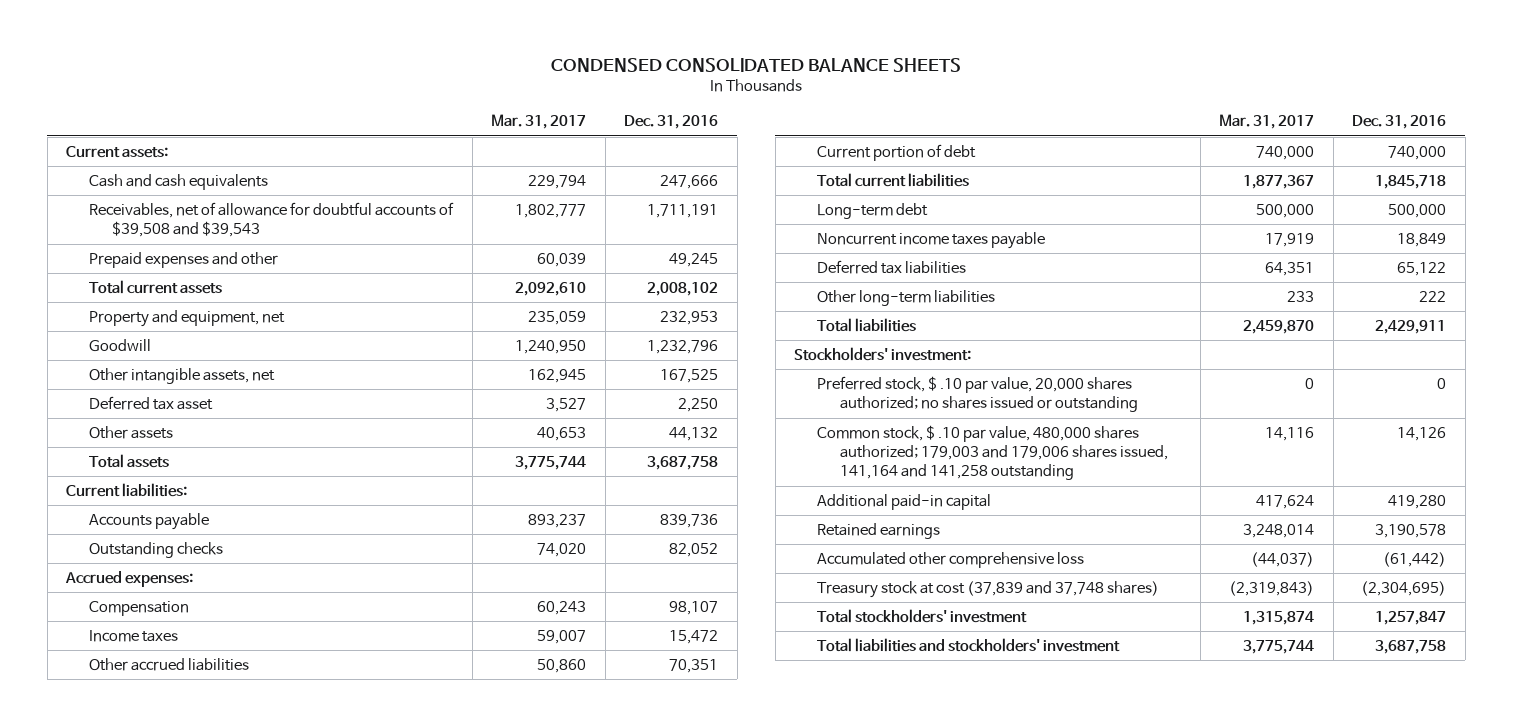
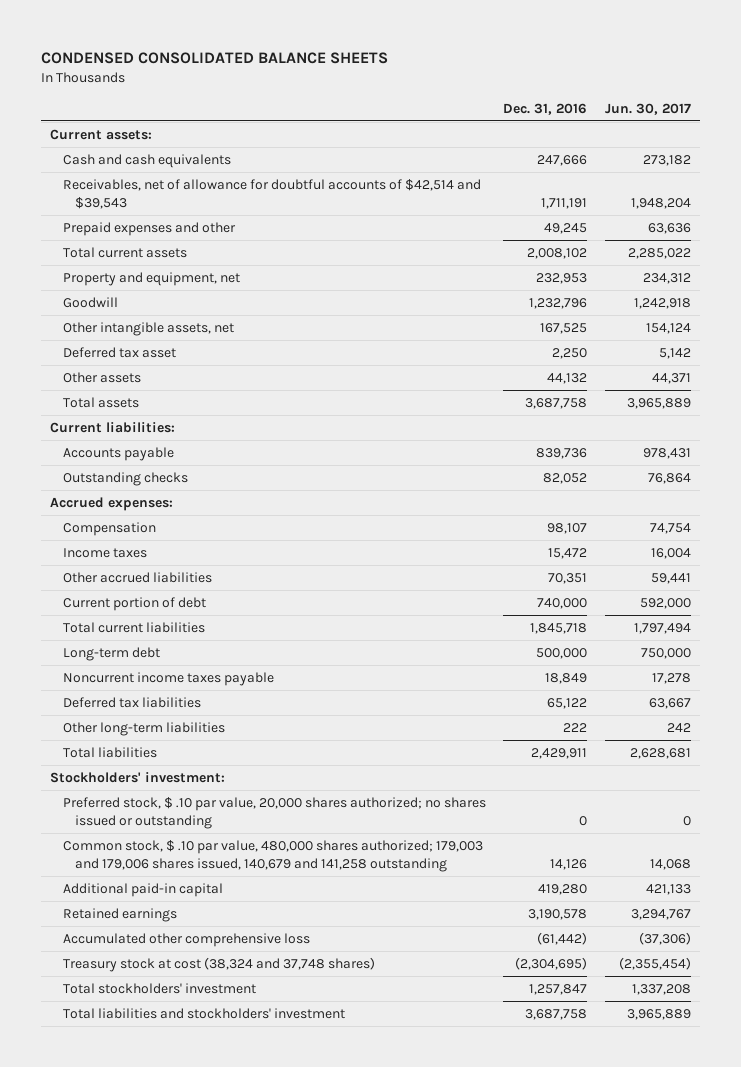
[491,114,587,130] Mar. 31, 2017 -> none
none -> [604,102,691,115] Jun. 30, 2017
[89,202,455,238] Receivables, net of allowance for doubtful accounts of $39,508 and $39,543 -> [62,178,481,209] Receivables, net of allowance for doubtful accounts of $42,514 and $39,543
[817,425,1169,481] Common stock, $ .10 par value, 480,000 shares authorized; 179,003 and 179,006 shares issued, 141,164 and 141,258 outstanding -> [62,839,483,872] Common stock, $ .10 par value, 480,000 shares authorized; 179,003 and 179,006 shares issued, 140,679 and 141,258 outstanding
[817,581,1160,599] Treasury stock at cost (37,839 and 37,748 shares) -> [62,956,375,972] Treasury stock at cost (38,324 and 37,748 shares)

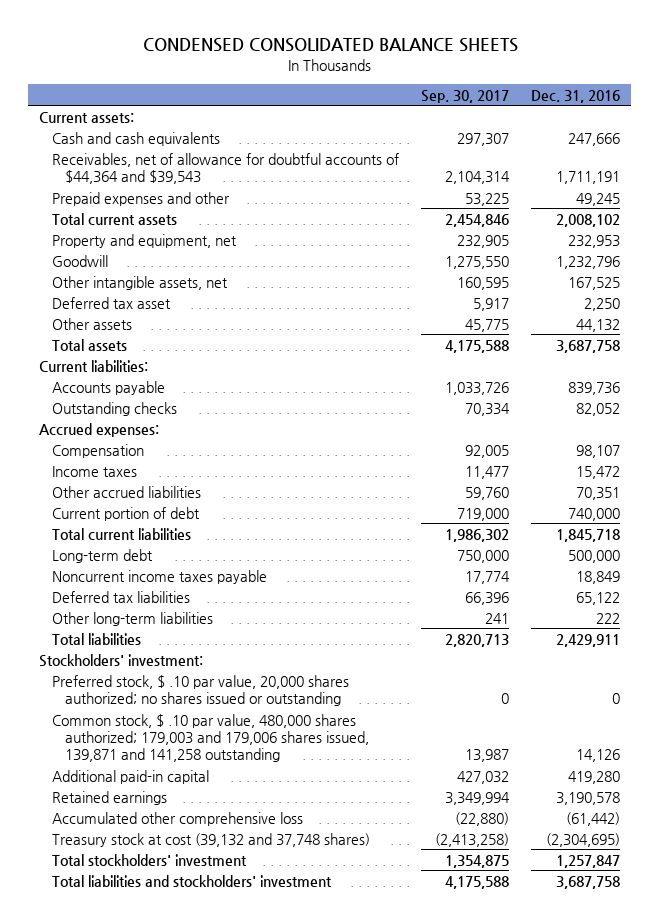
[604,102,691,115] Jun. 30, 2017 -> none
none -> [421,89,510,103] Sep. 30, 2017
[62,178,481,209] Receivables, net of allowance for doubtful accounts of $42,514 and $39,543 -> [51,152,399,184] Receivables, net of allowance for doubtful accounts of $44,364 and $39,543
[62,839,483,872] Common stock, $ .10 par value, 480,000 shares authorized; 179,003 and 179,006 shares issued, 140,679 and 141,258 outstanding -> [51,713,369,763] Common stock, $ .10 par value, 480,000 shares authorized; 179,003 and 179,006 shares issued, 139,871 and 141,258 outstanding
[62,956,375,972] Treasury stock at cost (38,324 and 37,748 shares) -> [51,832,370,847] Treasury stock at cost (39,132 and 37,748 shares)

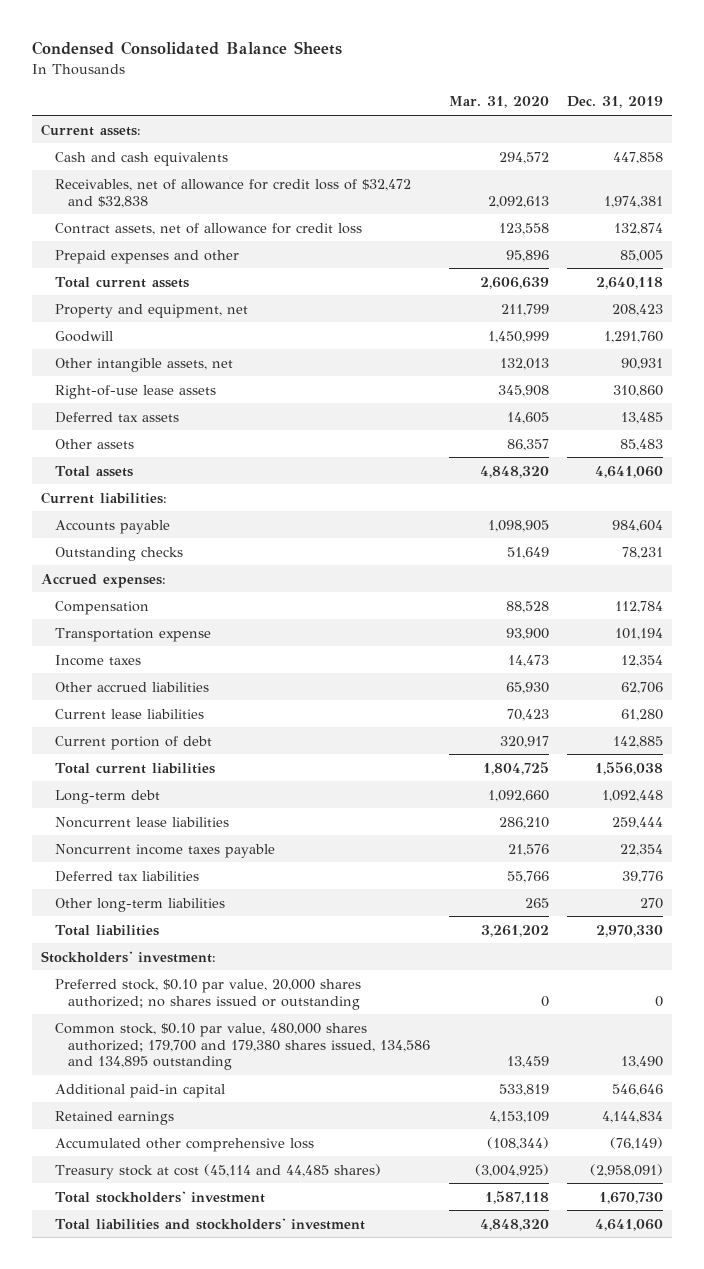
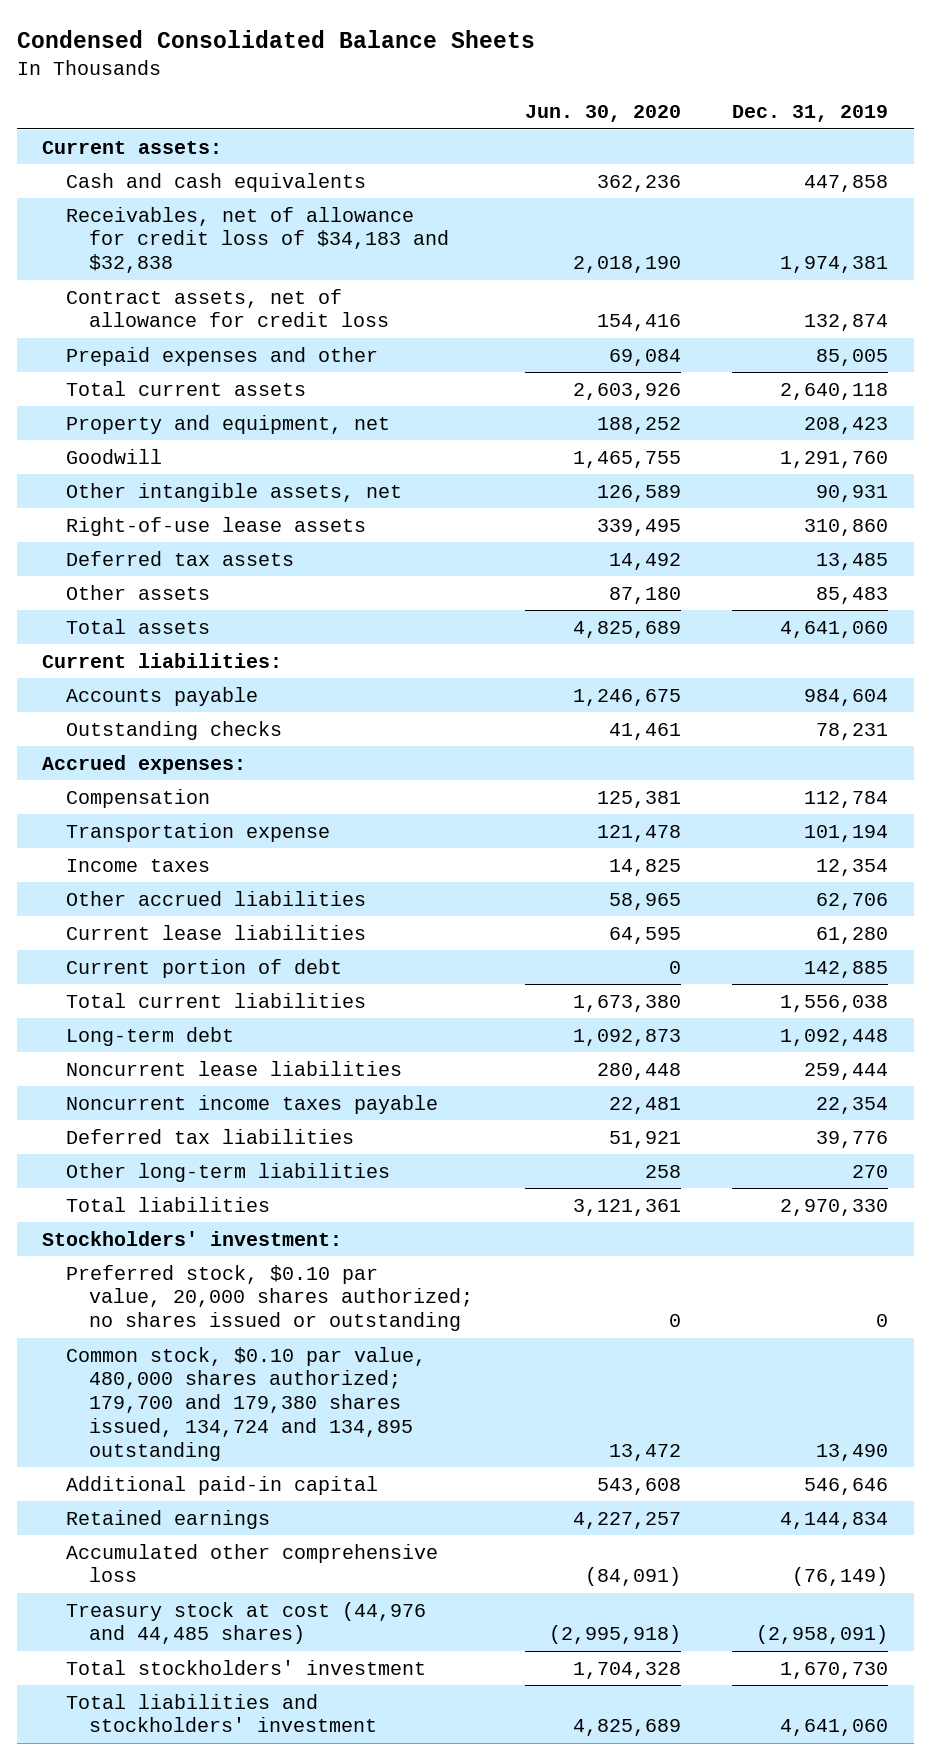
[448,96,549,109] Mar. 31, 2020 -> none
none -> [524,105,681,123] Jun. 30, 2020
[54,178,411,208] Receivables, net of allowance for credit loss of $32,472 and $32,838 -> [65,206,450,274] Receivables, net of allowance for credit loss of $34,183 and $32,838
[54,1022,431,1071] Common stock, $0.10 par value, 480,000 shares authorized; 179,700 and 179,380 shares issued, 134,586 and 134,895 outstanding -> [65,1346,426,1462] Common stock, $0.10 par value, 480,000 shares authorized; 179,700 and 179,380 shares issued, 134,724 and 134,895 outstanding
[54,1163,381,1179] Treasury stock at cost (45,114 and 44,485 shares) -> [65,1601,426,1645] Treasury stock at cost (44,976 and 44,485 shares)

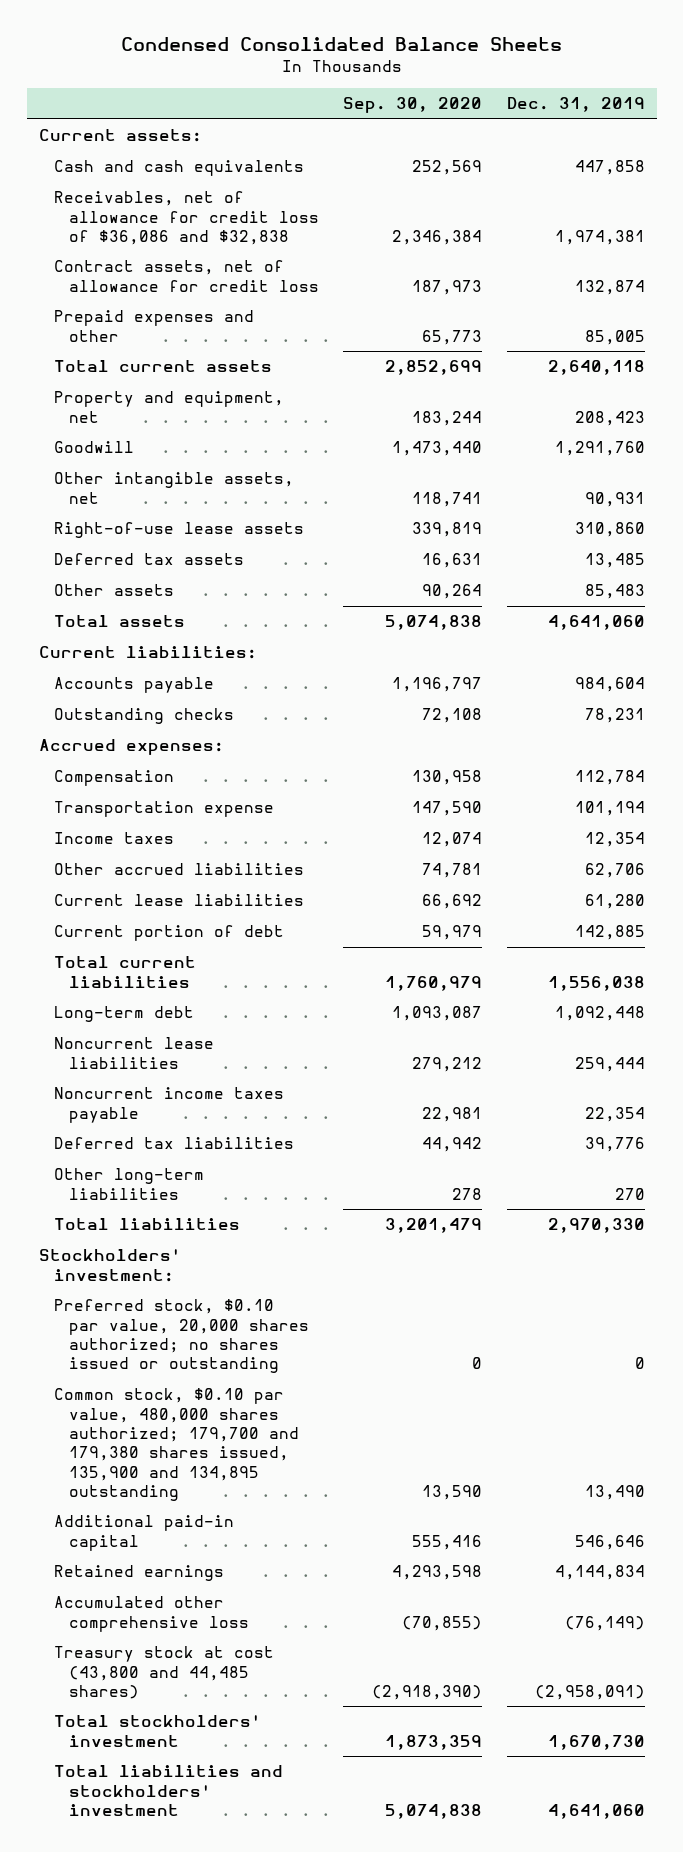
[524,105,681,123] Jun. 30, 2020 -> none
none -> [343,97,483,114] Sep. 30, 2020
[65,206,450,274] Receivables, net of allowance for credit loss of $34,183 and $32,838 -> [53,191,320,246] Receivables, net of allowance for credit loss of $36,086 and $32,838
[65,1346,426,1462] Common stock, $0.10 par value, 480,000 shares authorized; 179,700 and 179,380 shares issued, 134,724 and 134,895 outstanding -> [53,1388,300,1502] Common stock, $0.10 par value, 480,000 shares authorized; 179,700 and 179,380 shares issued, 135,900 and 134,895 outstanding
[65,1601,426,1645] Treasury stock at cost (44,976 and 44,485 shares) -> [53,1646,274,1700] Treasury stock at cost (43,800 and 44,485 shares)

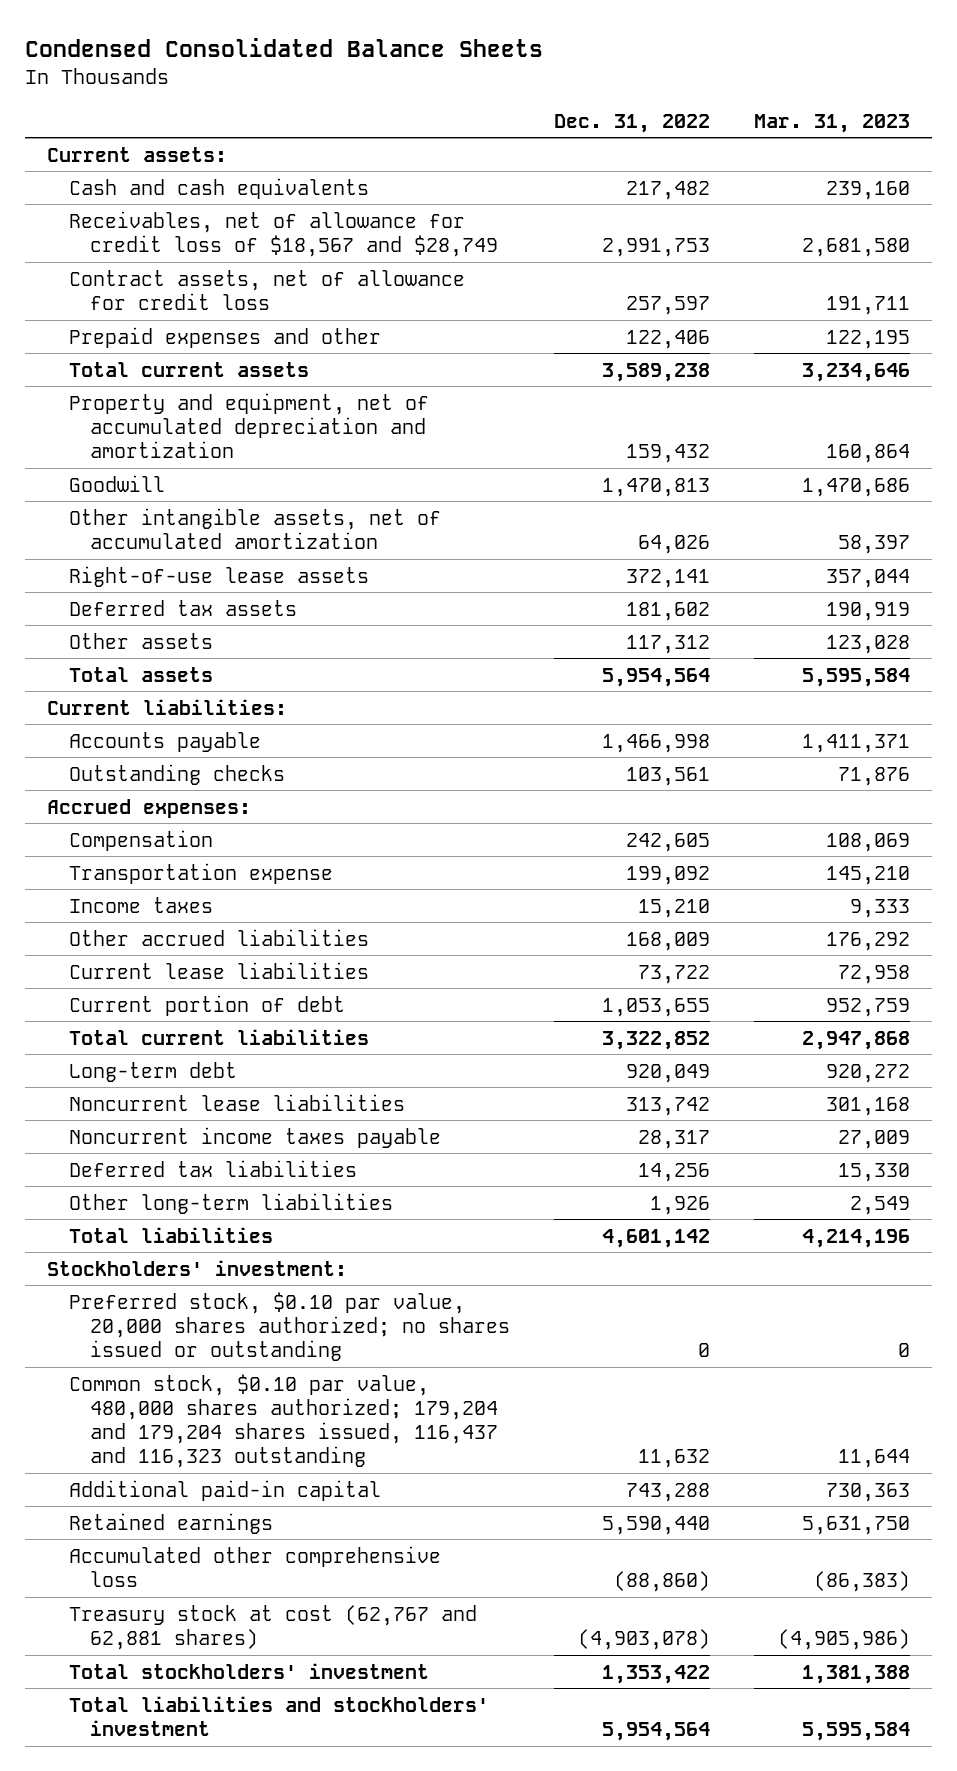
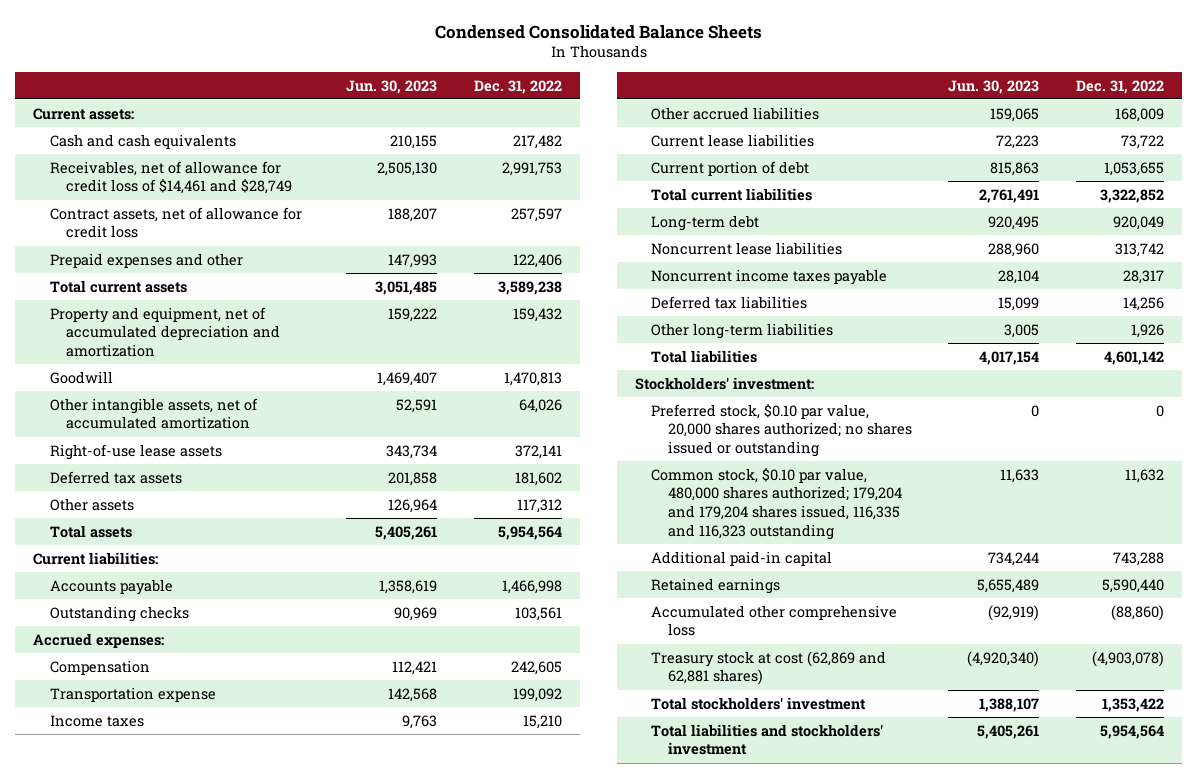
[753,113,910,133] Mar. 31, 2023 -> none
none -> [346,79,438,94] Jun. 30, 2023
[68,210,498,257] Receivables, net of allowance for credit loss of $18,567 and $28,749 -> [49,160,292,195] Receivables, net of allowance for credit loss of $14,461 and $28,749
[68,1373,498,1469] Common stock, $0.10 par value, 480,000 shares authorized; 179,204 and 179,204 shares issued, 116,437 and 116,323 outstanding -> [651,467,902,541] Common stock, $0.10 par value, 480,000 shares authorized; 179,204 and 179,204 shares issued, 116,335 and 116,323 outstanding
[68,1604,477,1650] Treasury stock at cost (62,767 and 62,881 shares) -> [651,650,887,686] Treasury stock at cost (62,869 and 62,881 shares)

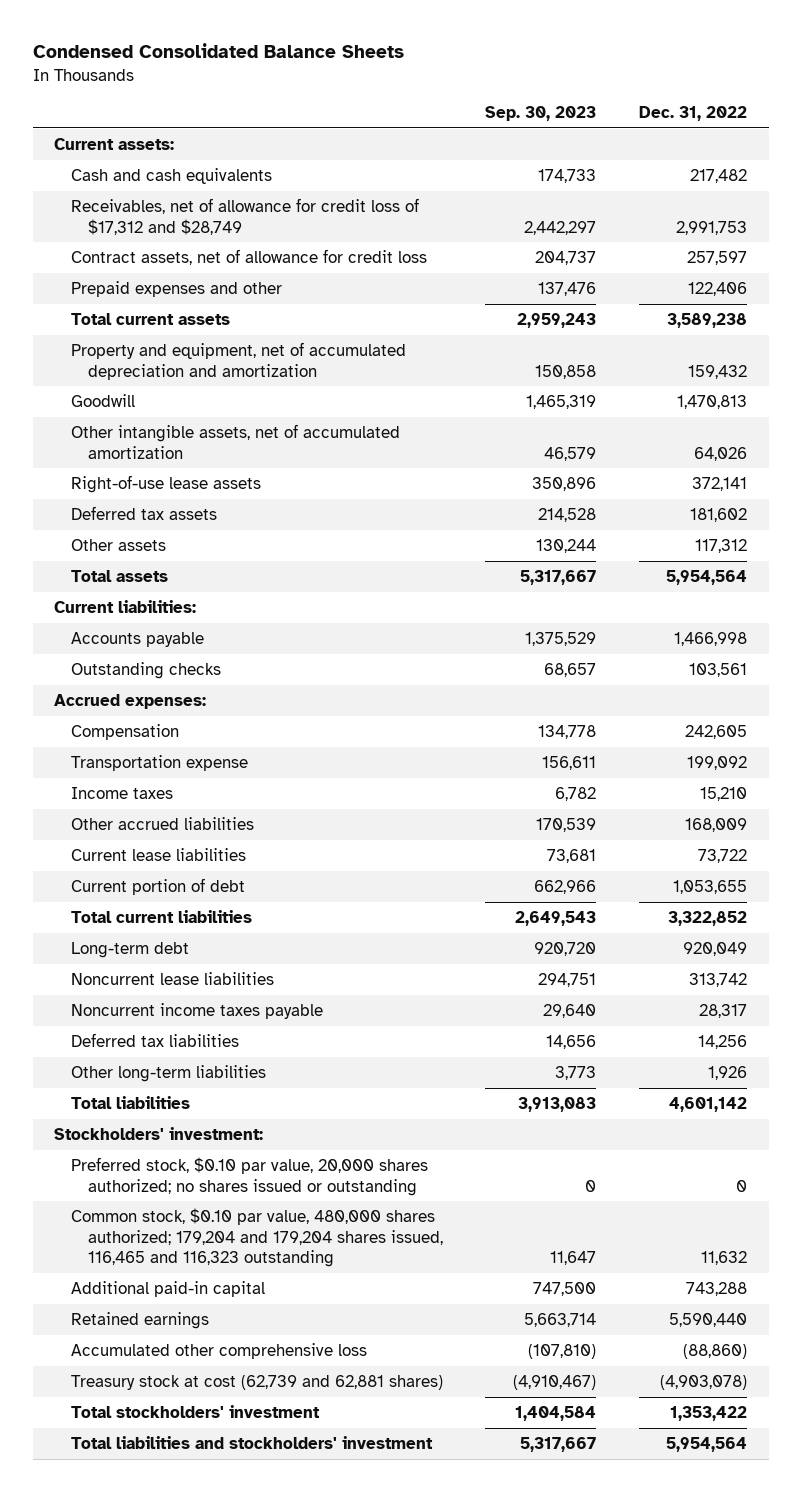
[346,79,438,94] Jun. 30, 2023 -> none
none -> [485,106,597,122] Sep. 30, 2023
[49,160,292,195] Receivables, net of allowance for credit loss of $14,461 and $28,749 -> [70,197,419,235] Receivables, net of allowance for credit loss of $17,312 and $28,749
[651,467,902,541] Common stock, $0.10 par value, 480,000 shares authorized; 179,204 and 179,204 shares issued, 116,335 and 116,323 outstanding -> [70,1207,443,1268] Common stock, $0.10 par value, 480,000 shares authorized; 179,204 and 179,204 shares issued, 116,465 and 116,323 outstanding
[651,650,887,686] Treasury stock at cost (62,869 and 62,881 shares) -> [70,1374,443,1390] Treasury stock at cost (62,739 and 62,881 shares)

